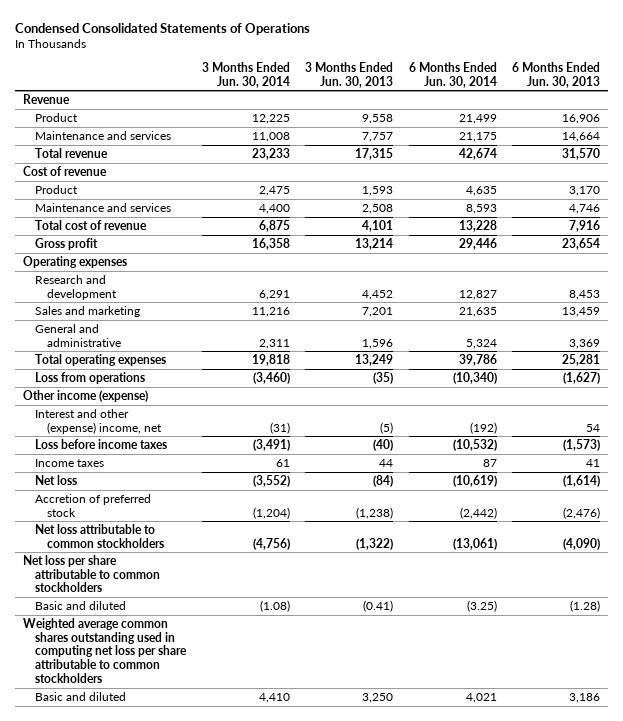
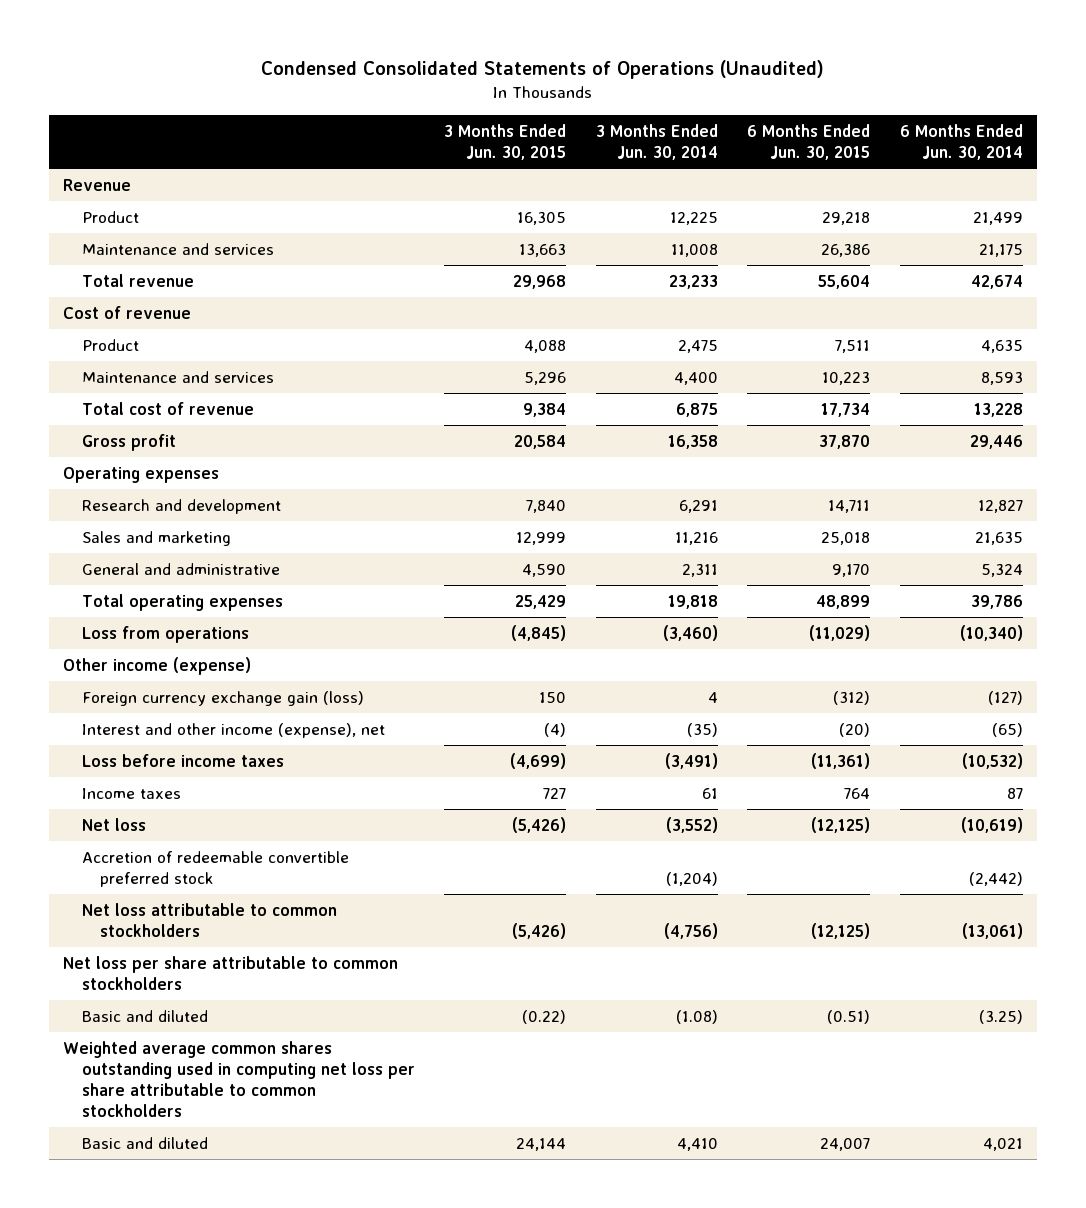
[15,22,311,35] Condensed Consolidated Statements of Operations -> [260,60,824,80] Condensed Consolidated Statements of Operations (Unaudited)
[305,61,394,88] 3 Months Ended Jun. 30, 2013 -> none
[512,61,601,88] 6 Months Ended Jun. 30, 2013 -> none
none -> [444,124,567,161] 3 Months Ended Jun. 30, 2015
none -> [747,124,871,161] 6 Months Ended Jun. 30, 2015
none -> [81,690,364,706] Foreign currency exchange gain (loss)
[35,408,163,434] Interest and other (expense) income, net -> [81,722,385,738] Interest and other income (expense), net
[269,421,290,434] (31) -> [686,722,718,737] (35)
[469,421,497,434] (192) -> [991,722,1023,737] (65)
[35,493,152,517] Accretion of preferred stock -> [81,850,349,887] Accretion of redeemable convertible preferred stock

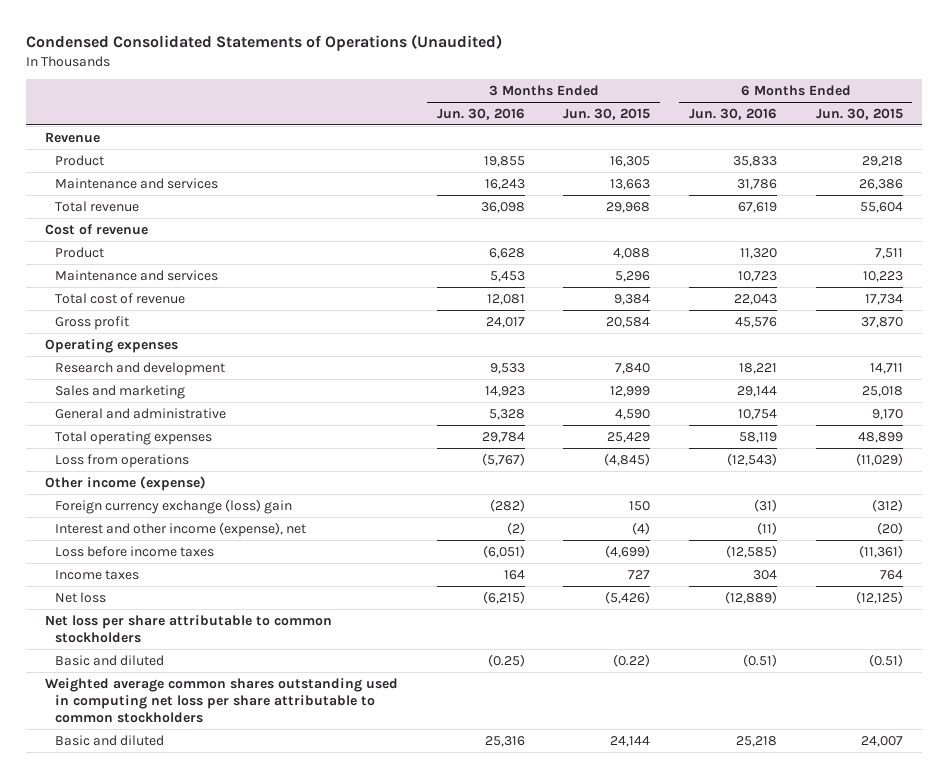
[595,124,718,161] 3 Months Ended Jun. 30, 2014 -> none
[899,124,1023,161] 6 Months Ended Jun. 30, 2014 -> none
none -> [436,107,525,120] Jun. 30, 2016
none -> [689,107,778,120] Jun. 30, 2016
[81,690,364,706] Foreign currency exchange gain (loss) -> [55,498,293,514] Foreign currency exchange (loss) gain
[81,850,349,887] Accretion of redeemable convertible preferred stock -> none
[81,902,337,937] Net loss attributable to common stockholders -> none

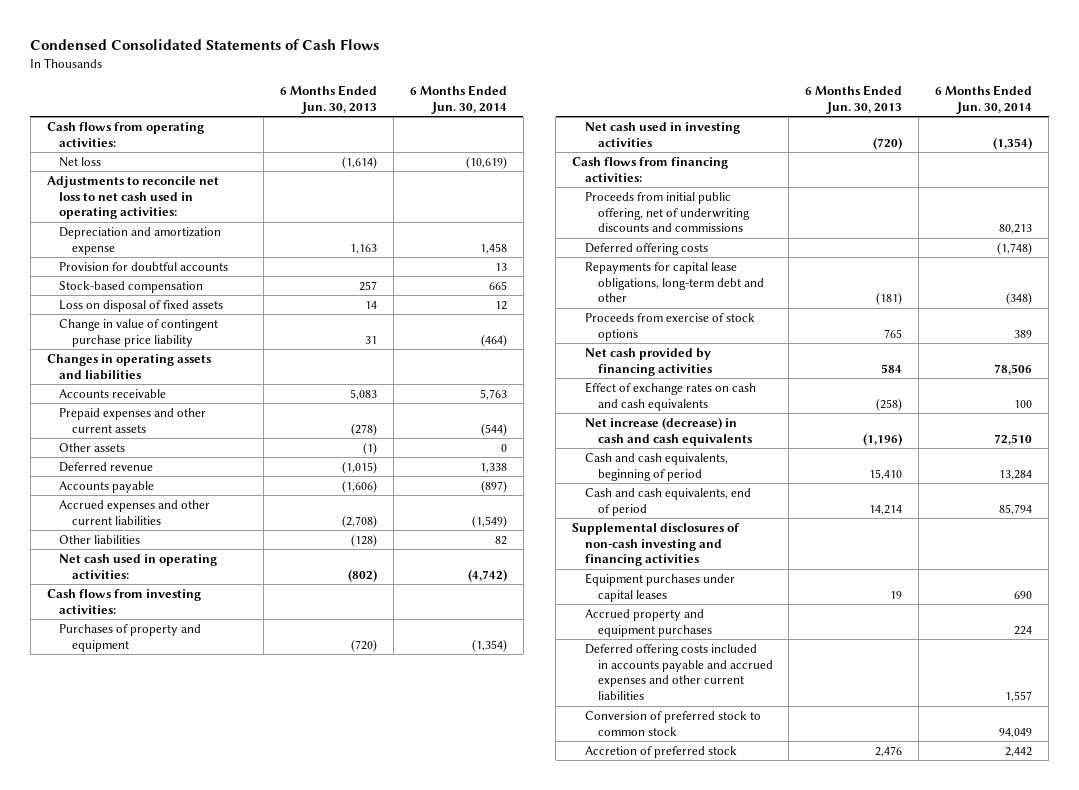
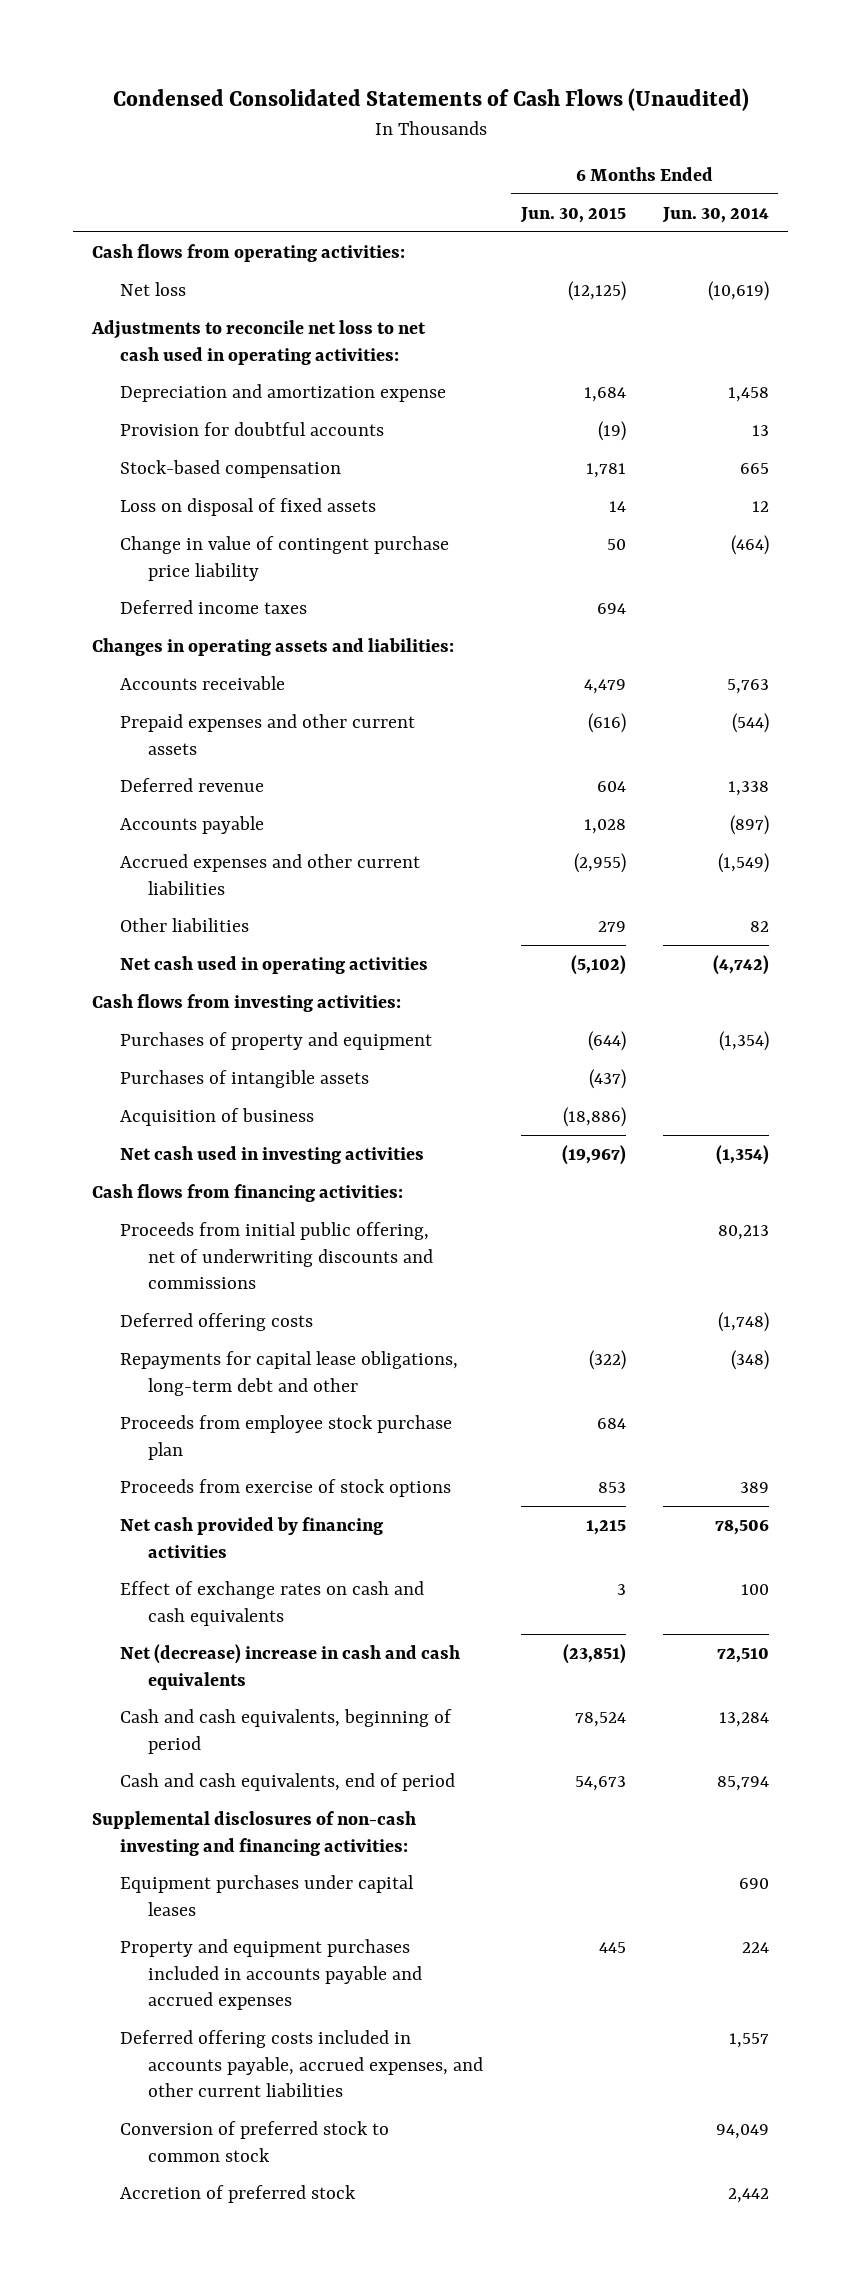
[30,39,380,51] Condensed Consolidated Statements of Cash Flows -> [112,88,749,112] Condensed Consolidated Statements of Cash Flows (Unaudited)
[279,84,377,114] 6 Months Ended Jun. 30, 2013 -> none
none -> [519,206,626,223] Jun. 30, 2015
none -> [120,599,308,614] Deferred income taxes
[46,353,211,380] Changes in operating assets and liabilities -> [92,637,455,656] Changes in operating assets and liabilities:
[59,442,126,452] Other assets -> none
[59,553,218,579] Net cash used in operating activities: -> [120,955,429,974] Net cash used in operating activities
none -> [120,1069,370,1088] Purchases of intangible assets
none -> [120,1107,315,1126] Acquisition of business
none -> [120,1414,453,1460] Proceeds from employee stock purchase plan
[584,416,752,446] Net increase (decrease) in cash and cash equivalents -> [120,1643,461,1690] Net (decrease) increase in cash and cash equivalents
[572,522,741,567] Supplemental disclosures of non-cash investing and financing activities -> [92,1810,417,1856] Supplemental disclosures of non-cash investing and financing activities:
[584,608,712,637] Accrued property and equipment purchases -> [120,1938,423,2011] Property and equipment purchases included in accounts payable and accrued expenses
[584,643,773,701] Deferred offering costs included in accounts payable and accrued expenses and other current liabilities -> [120,2029,484,2098] Deferred offering costs included in accounts payable, accrued expenses, and other current liabilities

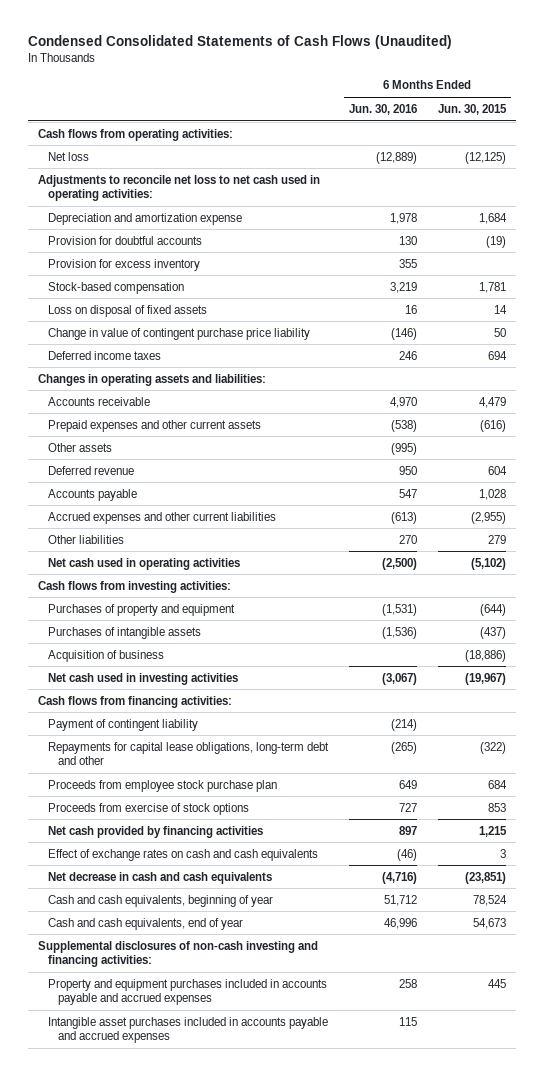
[662,206,770,223] Jun. 30, 2014 -> none
none -> [348,103,417,115] Jun. 30, 2016
none -> [48,258,201,271] Provision for excess inventory
none -> [48,442,113,452] Other assets
[120,1221,434,1290] Proceeds from initial public offering, net of underwriting discounts and commissions -> none
[120,1312,314,1331] Deferred offering costs -> none
none -> [48,718,199,731] Payment of contingent liability
[120,1643,461,1690] Net (decrease) increase in cash and cash equivalents -> [48,871,273,884] Net decrease in cash and cash equivalents
[120,1708,453,1754] Cash and cash equivalents, beginning of period -> [48,894,274,907] Cash and cash equivalents, beginning of year
[120,1772,456,1791] Cash and cash equivalents, end of period -> [48,917,244,930] Cash and cash equivalents, end of year
[120,1874,415,1916] Equipment purchases under capital leases -> none
[120,2029,484,2098] Deferred offering costs included in accounts payable, accrued expenses, and other current liabilities -> none
[120,2120,390,2162] Conversion of preferred stock to common stock -> none
[120,2184,357,2203] Accretion of preferred stock -> none
none -> [48,1016,329,1043] Intangible asset purchases included in accounts payable and accrued expenses

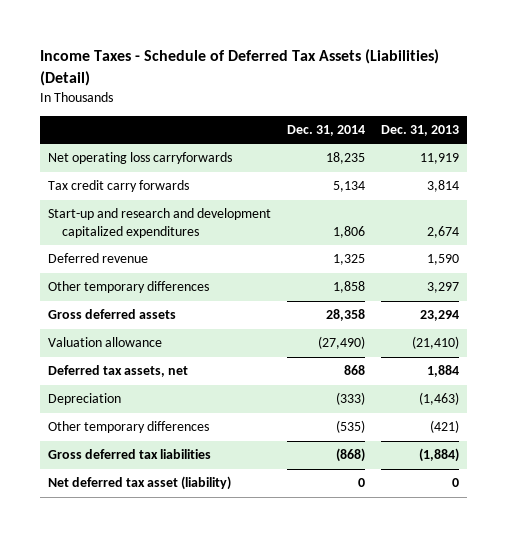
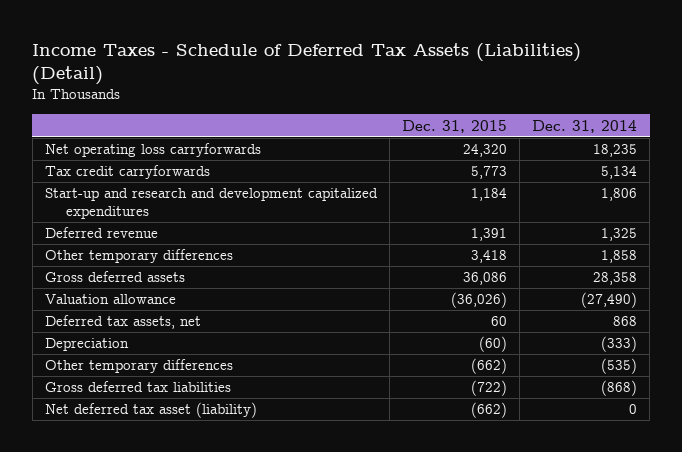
[380,124,459,136] Dec. 31, 2013 -> none
none -> [402,119,508,133] Dec. 31, 2015
[47,180,189,193] Tax credit carry forwards -> [44,165,210,180] Tax credit carryforwards

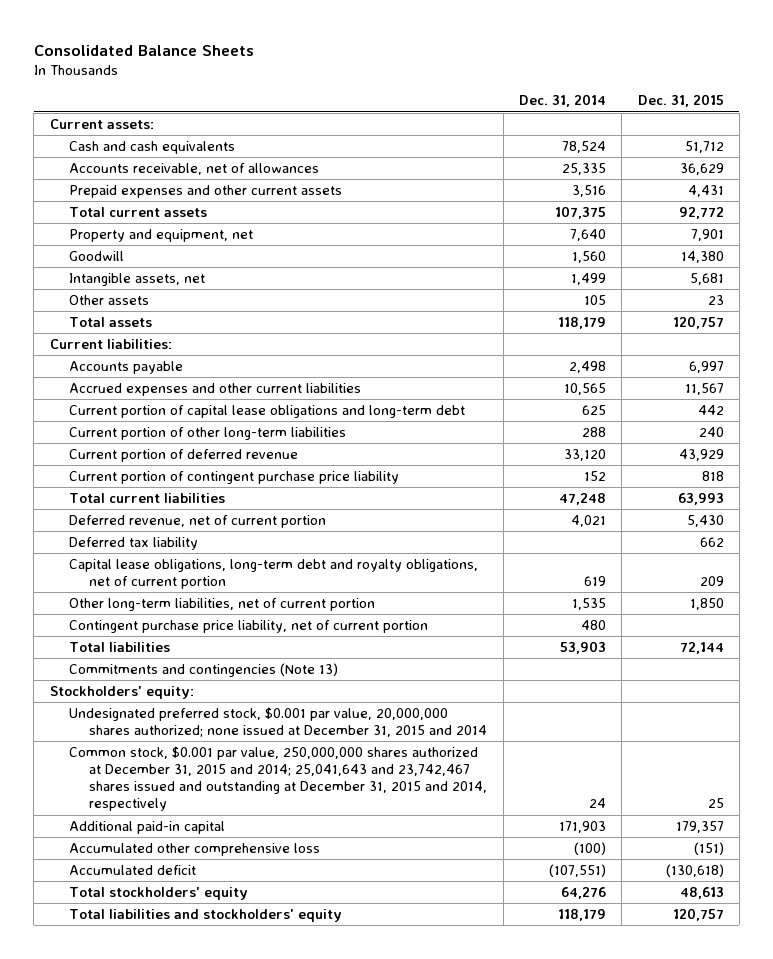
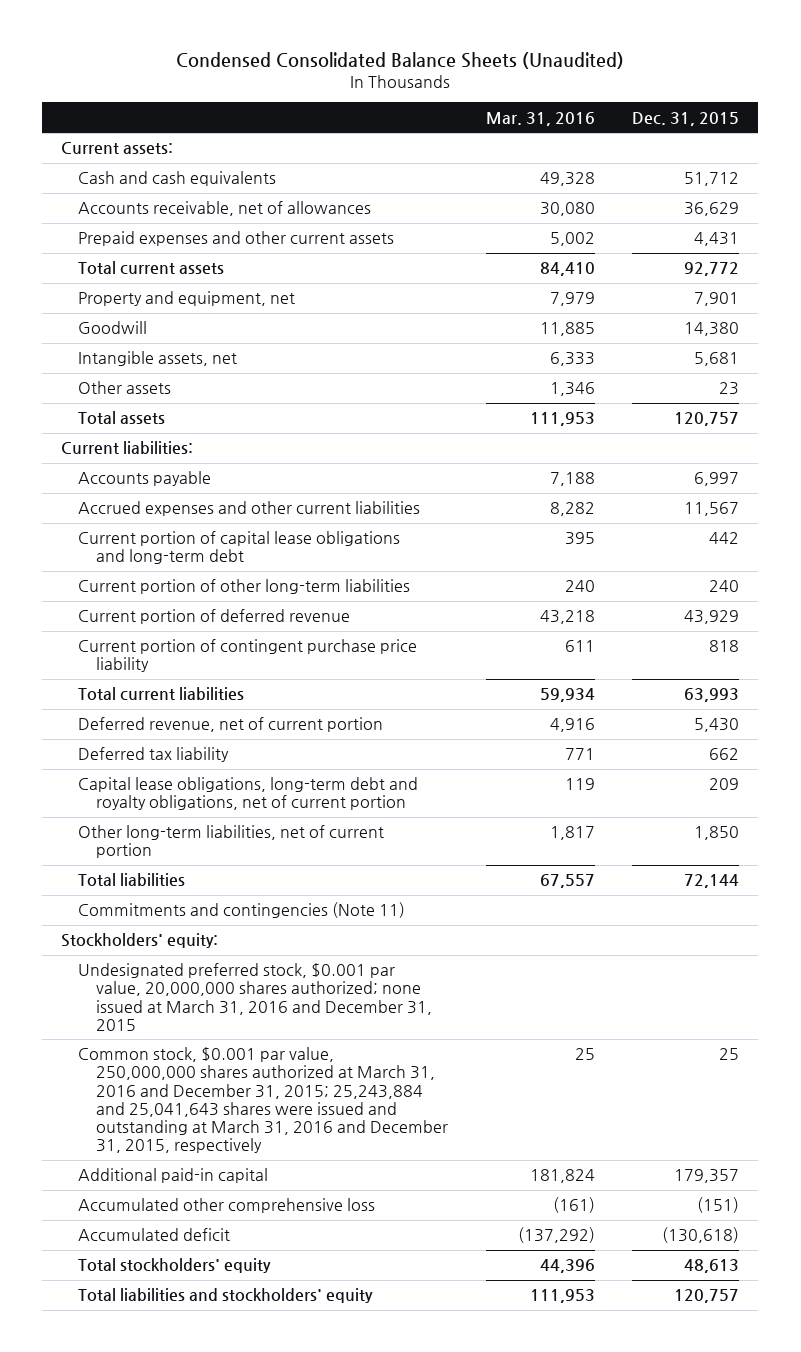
[33,44,254,56] Consolidated Balance Sheets -> [176,52,625,70] Condensed Consolidated Balance Sheets (Unaudited)
[518,94,606,108] Dec. 31, 2014 -> none
none -> [485,111,595,126] Mar. 31, 2016
[69,619,429,633] Contingent purchase price liability, net of current portion -> none
[69,662,339,677] Commitments and contingencies (Note 13) -> [78,902,406,919] Commitments and contingencies (Note 11)
[69,706,488,738] Undesignated preferred stock, $0.001 par value, 20,000,000 shares authorized; none issued at December 31, 2015 and 2014 -> [78,963,432,1031] Undesignated preferred stock, $0.001 par value, 20,000,000 shares authorized; none issued at March 31, 2016 and December 31, 2015
[69,745,488,812] Common stock, $0.001 par value, 250,000,000 shares authorized at December 31, 2015 and 2014; 25,041,643 and 23,742,467 shares issued and outstanding at December 31, 2015 and 2014, respectively -> [78,1047,448,1153] Common stock, $0.001 par value, 250,000,000 shares authorized at March 31, 2016 and December 31, 2015; 25,243,884 and 25,041,643 shares were issued and outstanding at March 31, 2016 and December 31, 2015, respectively

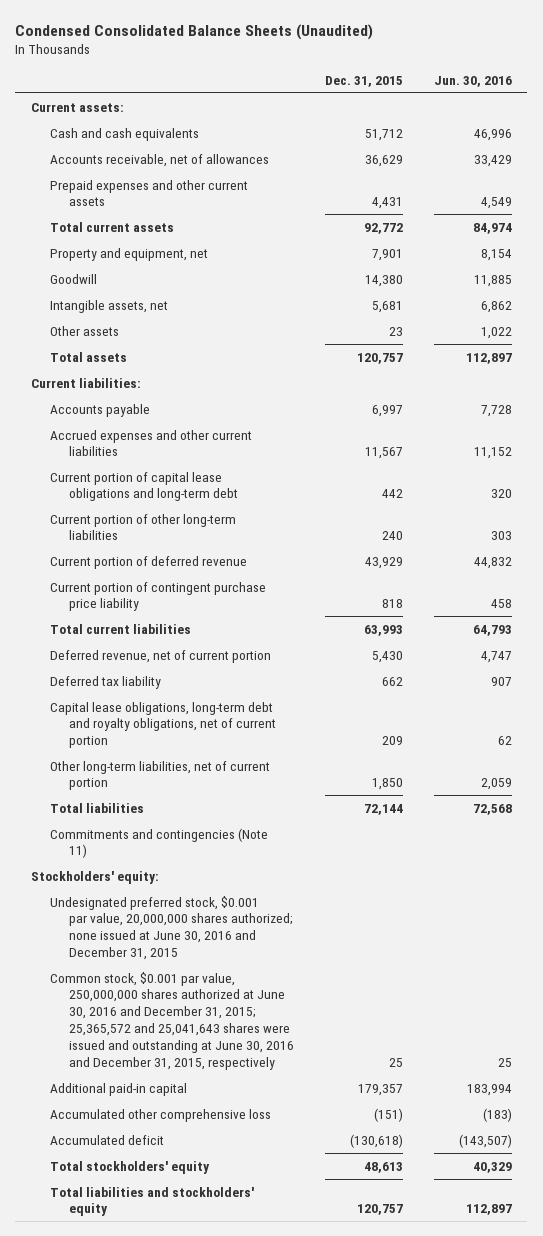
[485,111,595,126] Mar. 31, 2016 -> none
none -> [433,75,512,87] Jun. 30, 2016
[78,963,432,1031] Undesignated preferred stock, $0.001 par value, 20,000,000 shares authorized; none issued at March 31, 2016 and December 31, 2015 -> [49,895,294,961] Undesignated preferred stock, $0.001 par value, 20,000,000 shares authorized; none issued at June 30, 2016 and December 31, 2015
[78,1047,448,1153] Common stock, $0.001 par value, 250,000,000 shares authorized at March 31, 2016 and December 31, 2015; 25,243,884 and 25,041,643 shares were issued and outstanding at March 31, 2016 and December 31, 2015, respectively -> [49,971,295,1071] Common stock, $0.001 par value, 250,000,000 shares authorized at June 30, 2016 and December 31, 2015; 25,365,572 and 25,041,643 shares were issued and outstanding at June 30, 2016 and December 31, 2015, respectively

